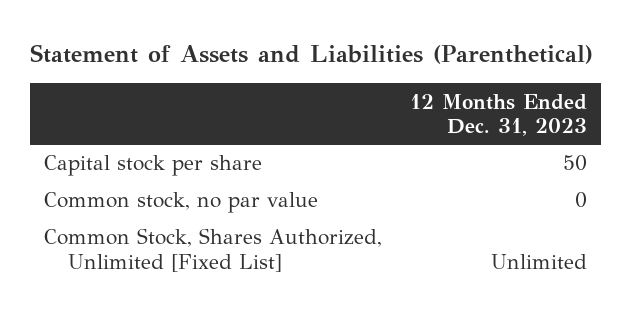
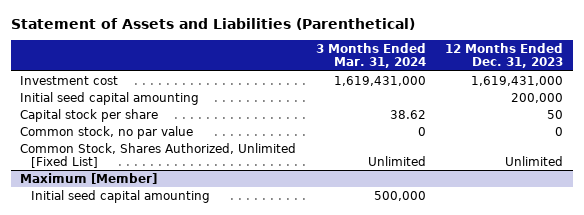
none -> [315,42,426,69] 3 Months Ended Mar. 31, 2024
none -> [20,75,119,85] Investment cost
none -> [20,91,200,105] Initial seed capital amounting
none -> [20,172,158,184] Maximum [Member]
none -> [31,189,211,203] Initial seed capital amounting

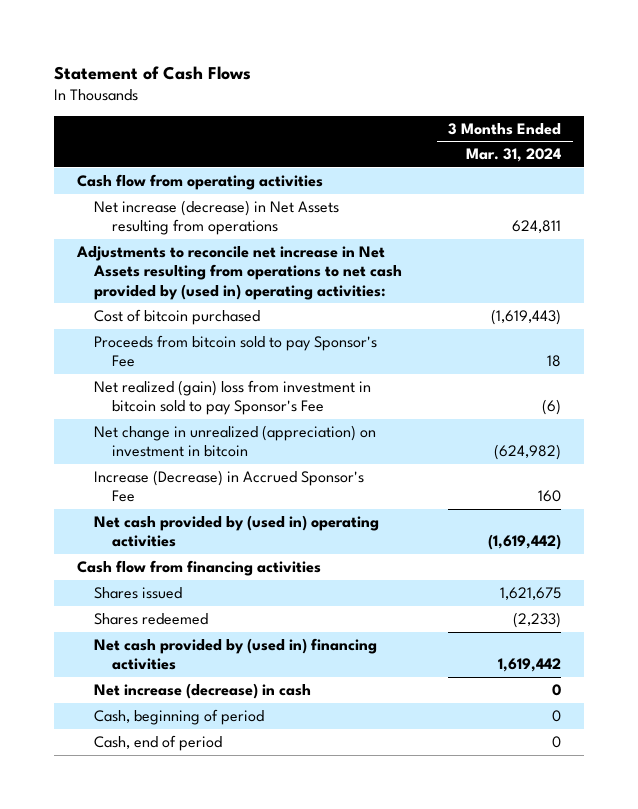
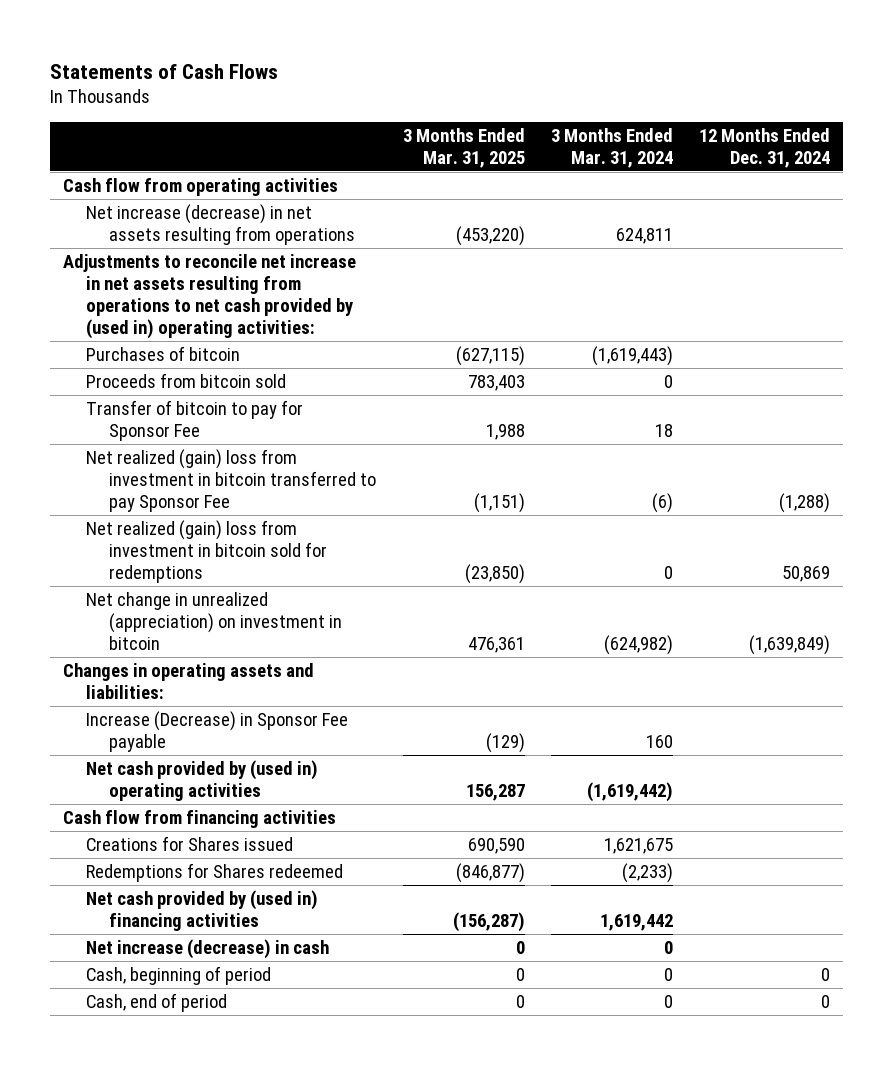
[53,65,251,80] Statement of Cash Flows -> [50,63,279,79] Statements of Cash Flows
none -> [402,127,525,168] 3 Months Ended Mar. 31, 2025
none -> [699,127,831,168] 12 Months Ended Dec. 31, 2024
[94,200,340,236] Net increase (decrease) in Net Assets resulting from operations -> [86,204,356,245] Net increase (decrease) in net assets resulting from operations
[75,246,403,300] Adjustments to reconcile net increase in Net Assets resulting from operations to net cash provided by (used in) operating activities: -> [63,254,357,339] Adjustments to reconcile net increase in net assets resulting from operations to net cash provided by (used in) operating activities:
[94,309,261,326] Cost of bitcoin purchased -> [86,346,241,362] Purchases of bitcoin
[94,335,378,368] Proceeds from bitcoin sold to pay Sponsor's Fee -> [86,373,287,389] Proceeds from bitcoin sold
[547,355,562,368] 18 -> [663,375,673,389] 0
none -> [86,400,304,441] Transfer of bitcoin to pay for Sponsor Fee
[94,380,372,416] Net realized (gain) loss from investment in bitcoin sold to pay Sponsor's Fee -> [86,449,377,512] Net realized (gain) loss from investment in bitcoin transferred to pay Sponsor Fee
none -> [86,520,328,583] Net realized (gain) loss from investment in bitcoin sold for redemptions
none -> [63,663,315,699] Changes in operating assets and liabilities:
[94,470,365,503] Increase (Decrease) in Accrued Sponsor's Fee -> [86,711,349,752] Increase (Decrease) in Sponsor Fee payable
[94,587,183,600] Shares issued -> [86,836,294,852] Creations for Shares issued
[94,613,209,626] Shares redeemed -> [86,863,344,883] Redemptions for Shares redeemed

